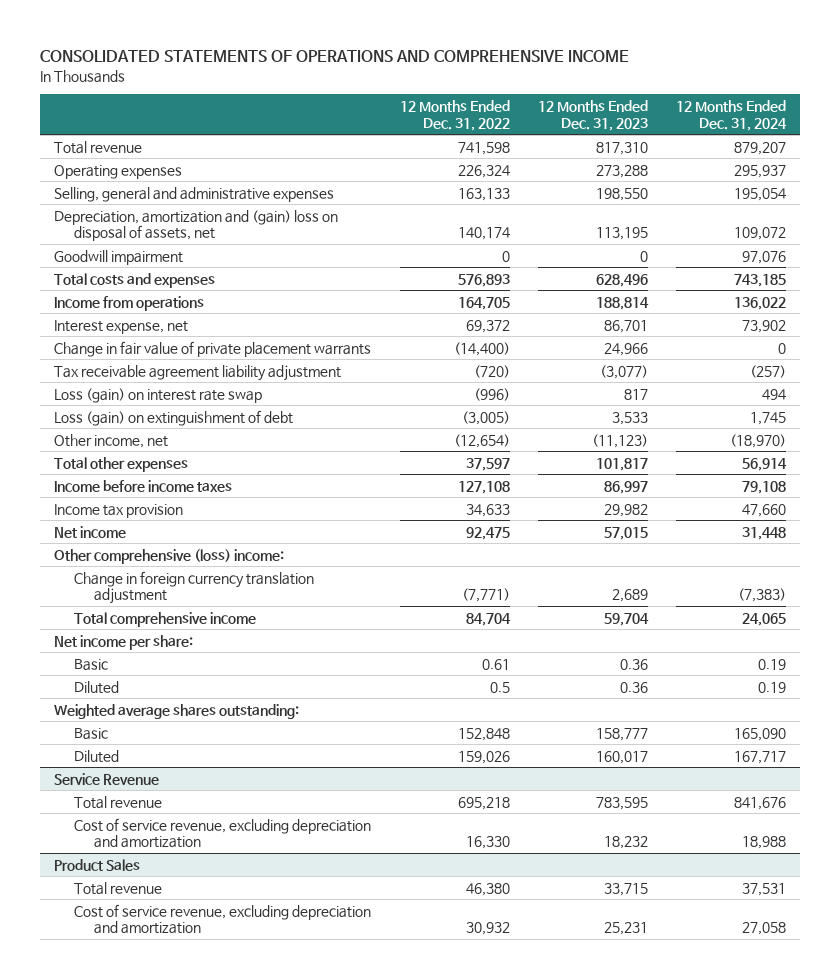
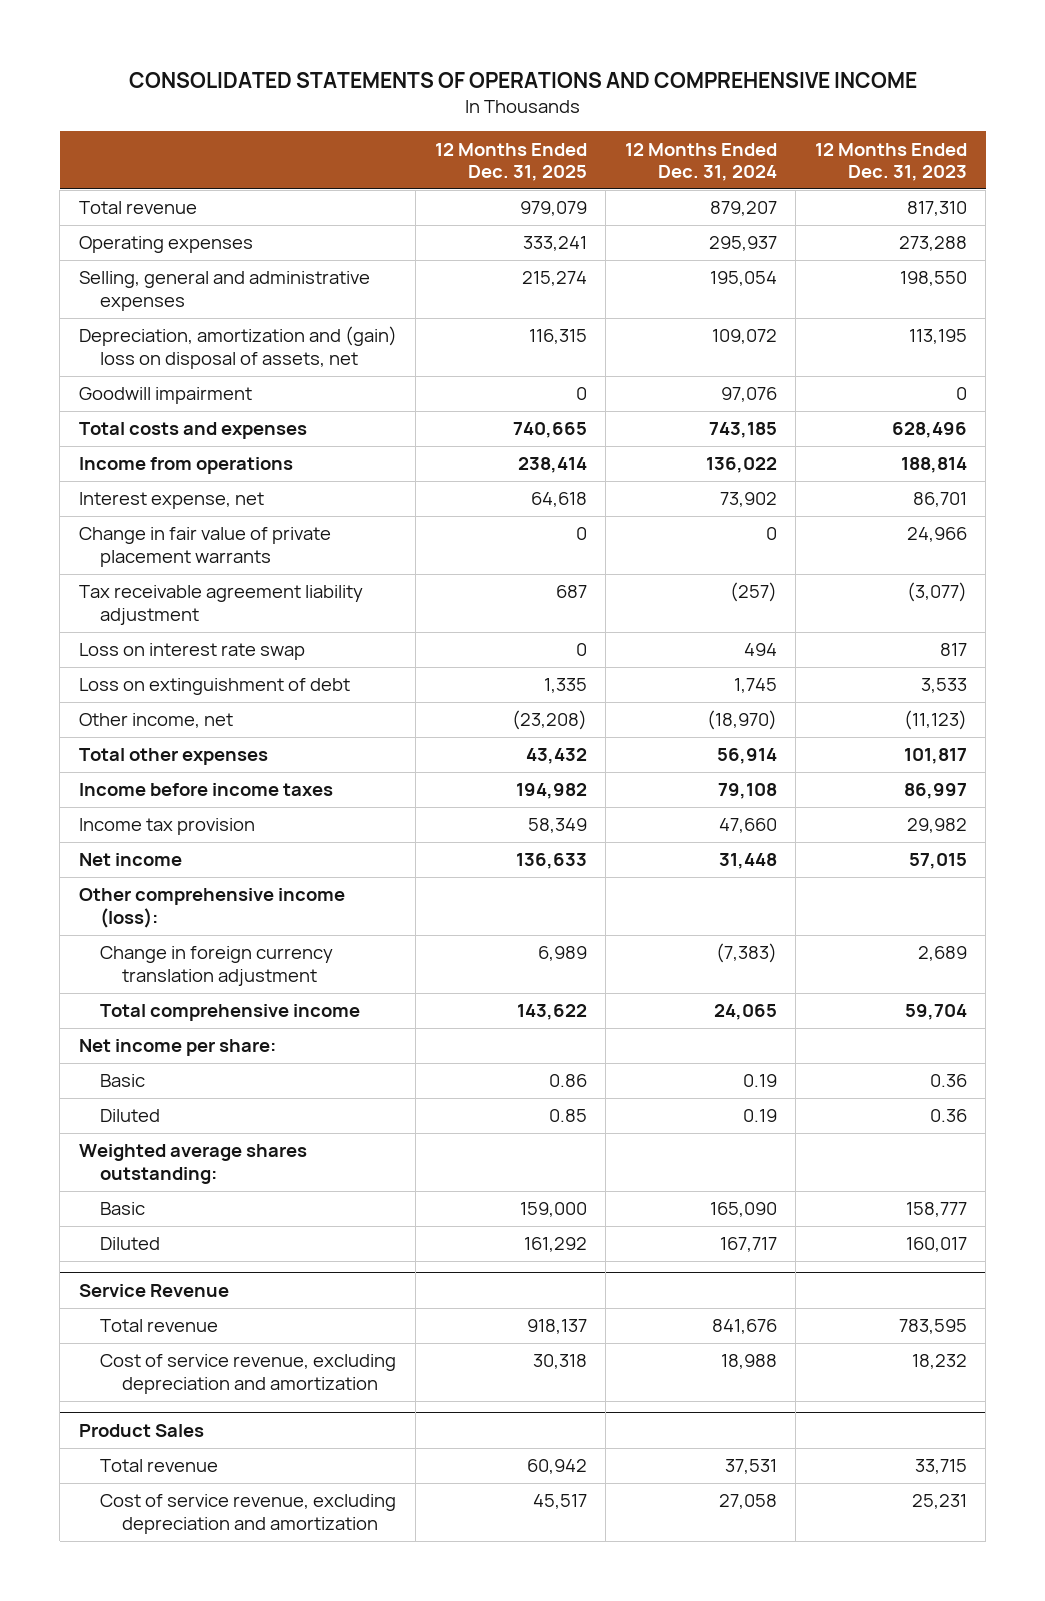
[399,100,510,131] 12 Months Ended Dec. 31, 2022 -> none
none -> [434,142,587,181] 12 Months Ended Dec. 31, 2025
[54,387,263,403] Loss (gain) on interest rate swap -> [78,643,305,661] Loss on interest rate swap
[54,409,294,426] Loss (gain) on extinguishment of debt -> [78,678,350,696] Loss on extinguishment of debt
[54,548,285,564] Other comprehensive (loss) income: -> [78,888,345,928] Other comprehensive income (loss):

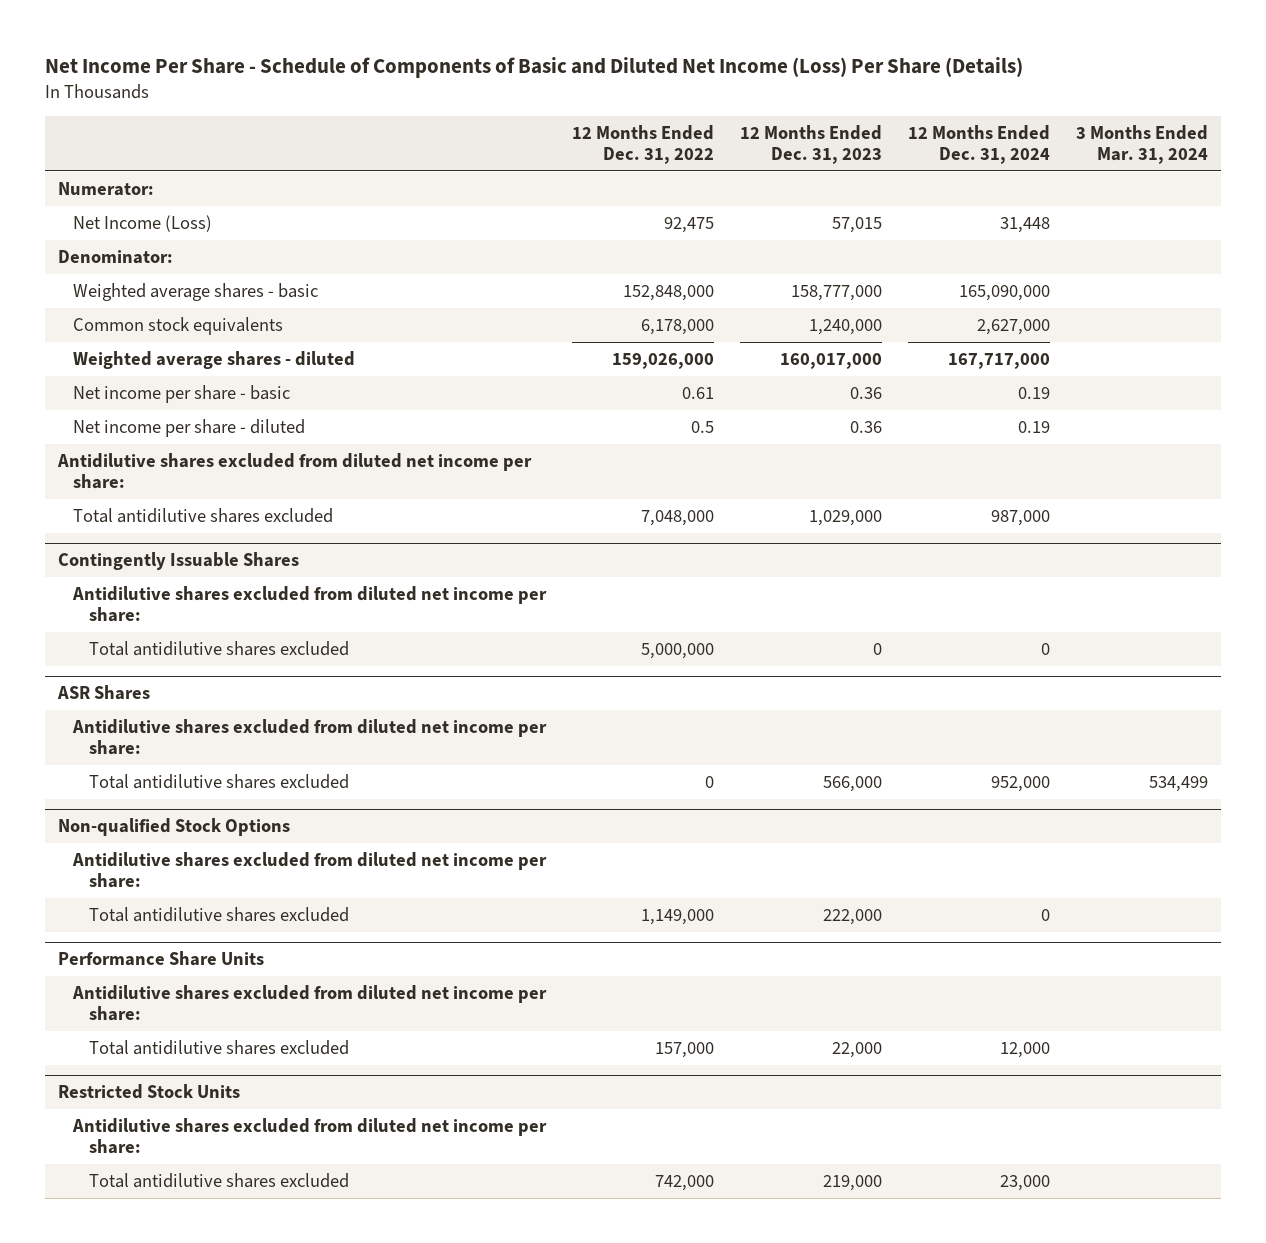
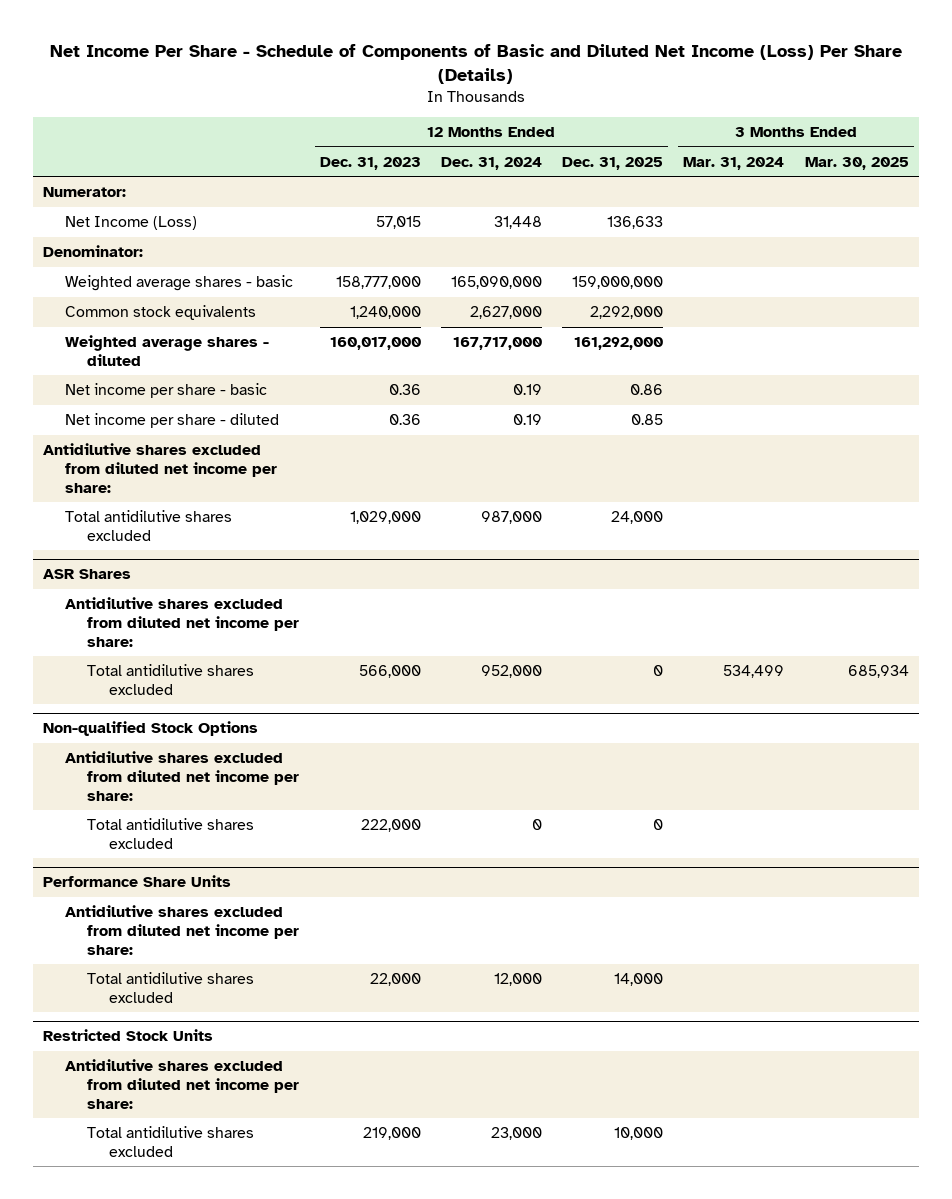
[572,125,715,165] 12 Months Ended Dec. 31, 2022 -> none
none -> [562,156,664,170] Dec. 31, 2025
none -> [804,156,909,170] Mar. 30, 2025
[57,552,299,571] Contingently Issuable Shares -> none
[72,585,548,622] Antidilutive shares excluded from diluted net income per share: -> none
[88,640,349,656] Total antidilutive shares excluded -> none

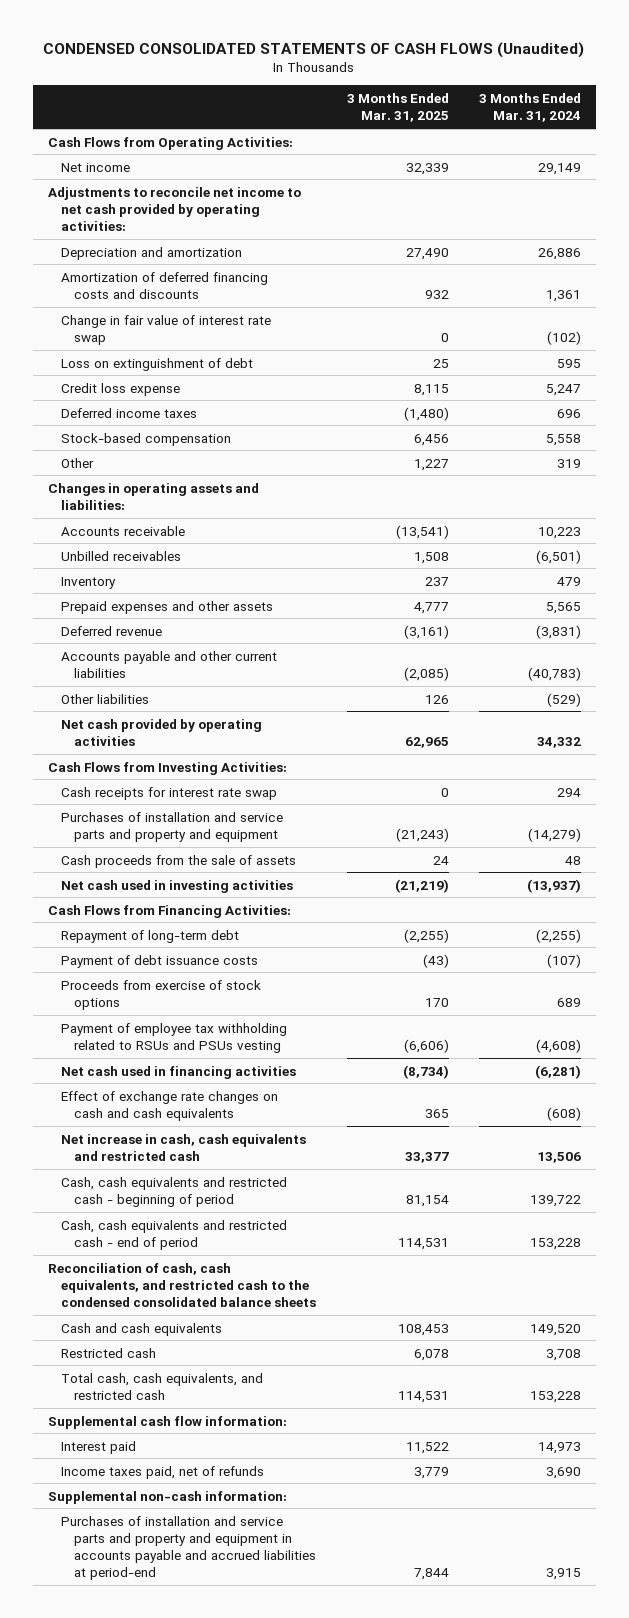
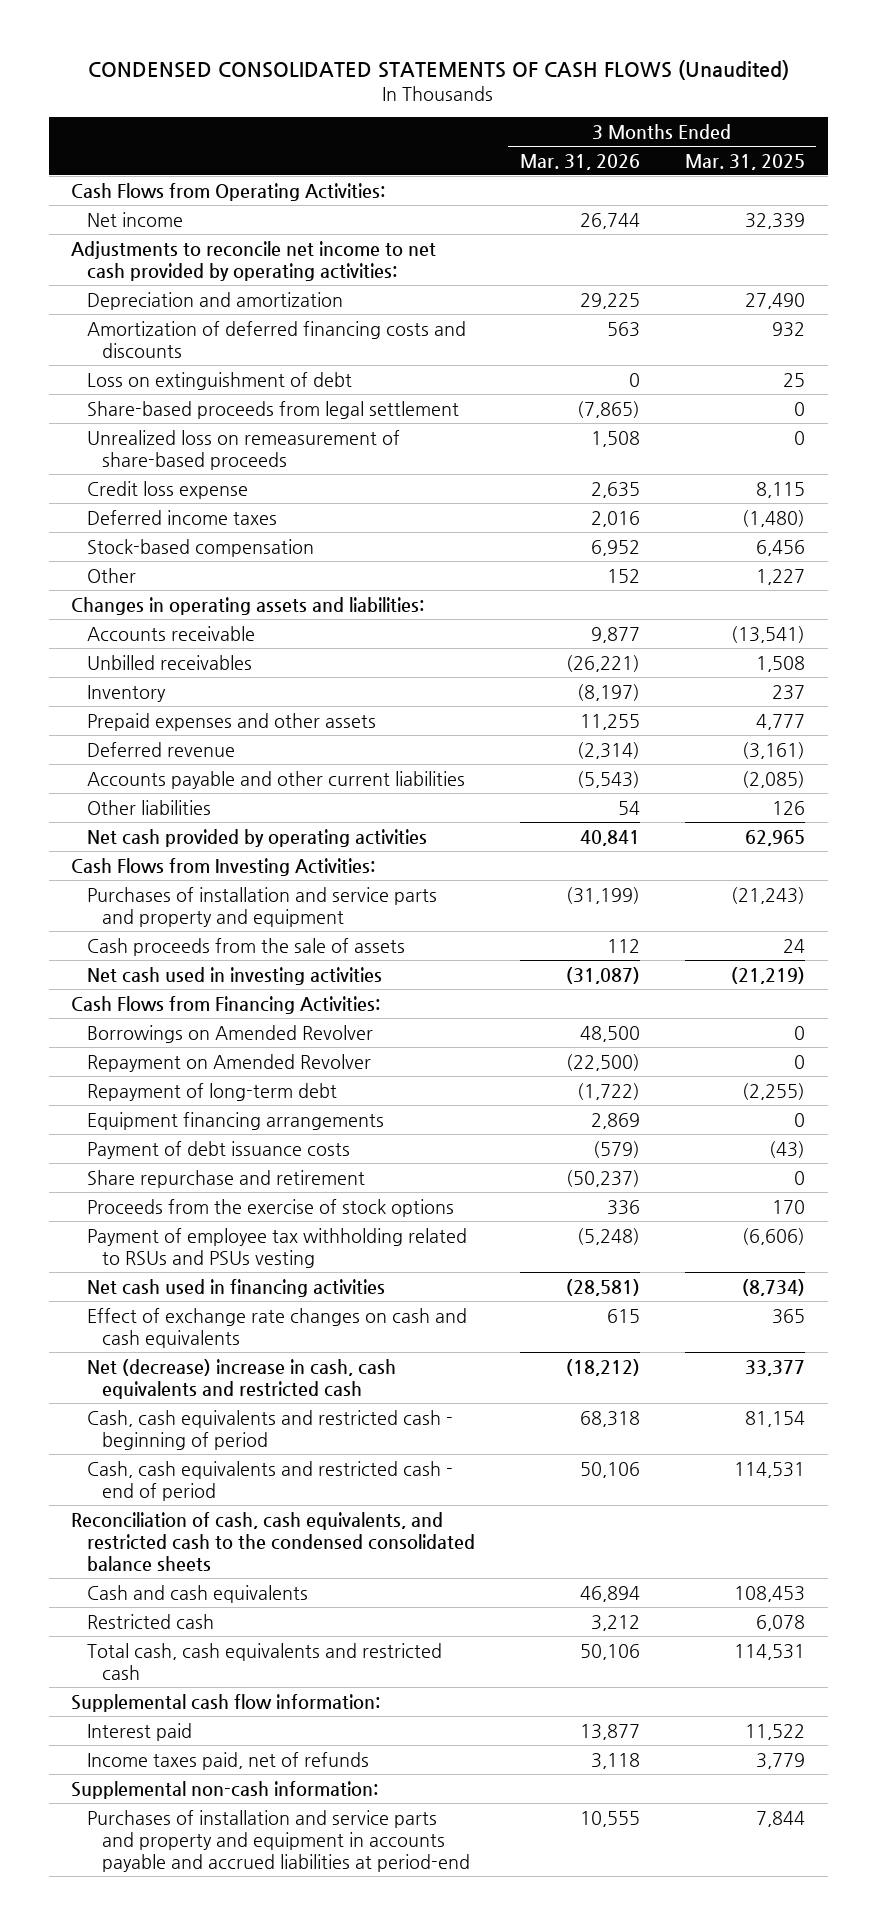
[478,92,581,123] 3 Months Ended Mar. 31, 2024 -> none
none -> [519,153,640,170] Mar. 31, 2026
[61,314,272,345] Change in fair value of interest rate swap -> none
none -> [86,400,459,419] Share-based proceeds from legal settlement
none -> [86,429,400,470] Unrealized loss on remeasurement of share-based proceeds
[61,786,278,800] Cash receipts for interest rate swap -> none
none -> [86,1024,373,1043] Borrowings on Amended Revolver
none -> [86,1053,371,1072] Repayment on Amended Revolver
none -> [86,1111,384,1130] Equipment financing arrangements
none -> [86,1169,365,1188] Share repurchase and retirement
[61,979,262,1010] Proceeds from exercise of stock options -> [86,1198,454,1217] Proceeds from the exercise of stock options
[61,1133,307,1161] Net increase in cash, cash equivalents and restricted cash -> [86,1358,396,1399] Net (decrease) increase in cash, cash equivalents and restricted cash
[61,1372,264,1400] Total cash, cash equivalents, and restricted cash -> [86,1642,442,1680] Total cash, cash equivalents and restricted cash

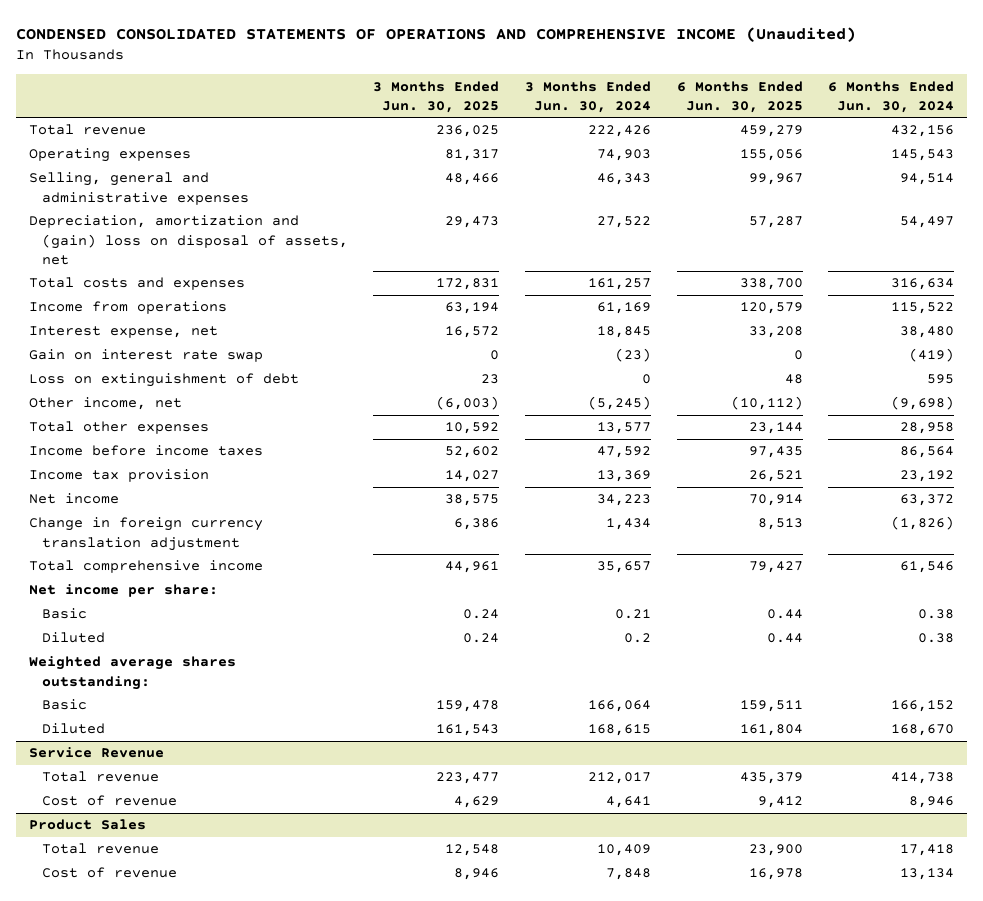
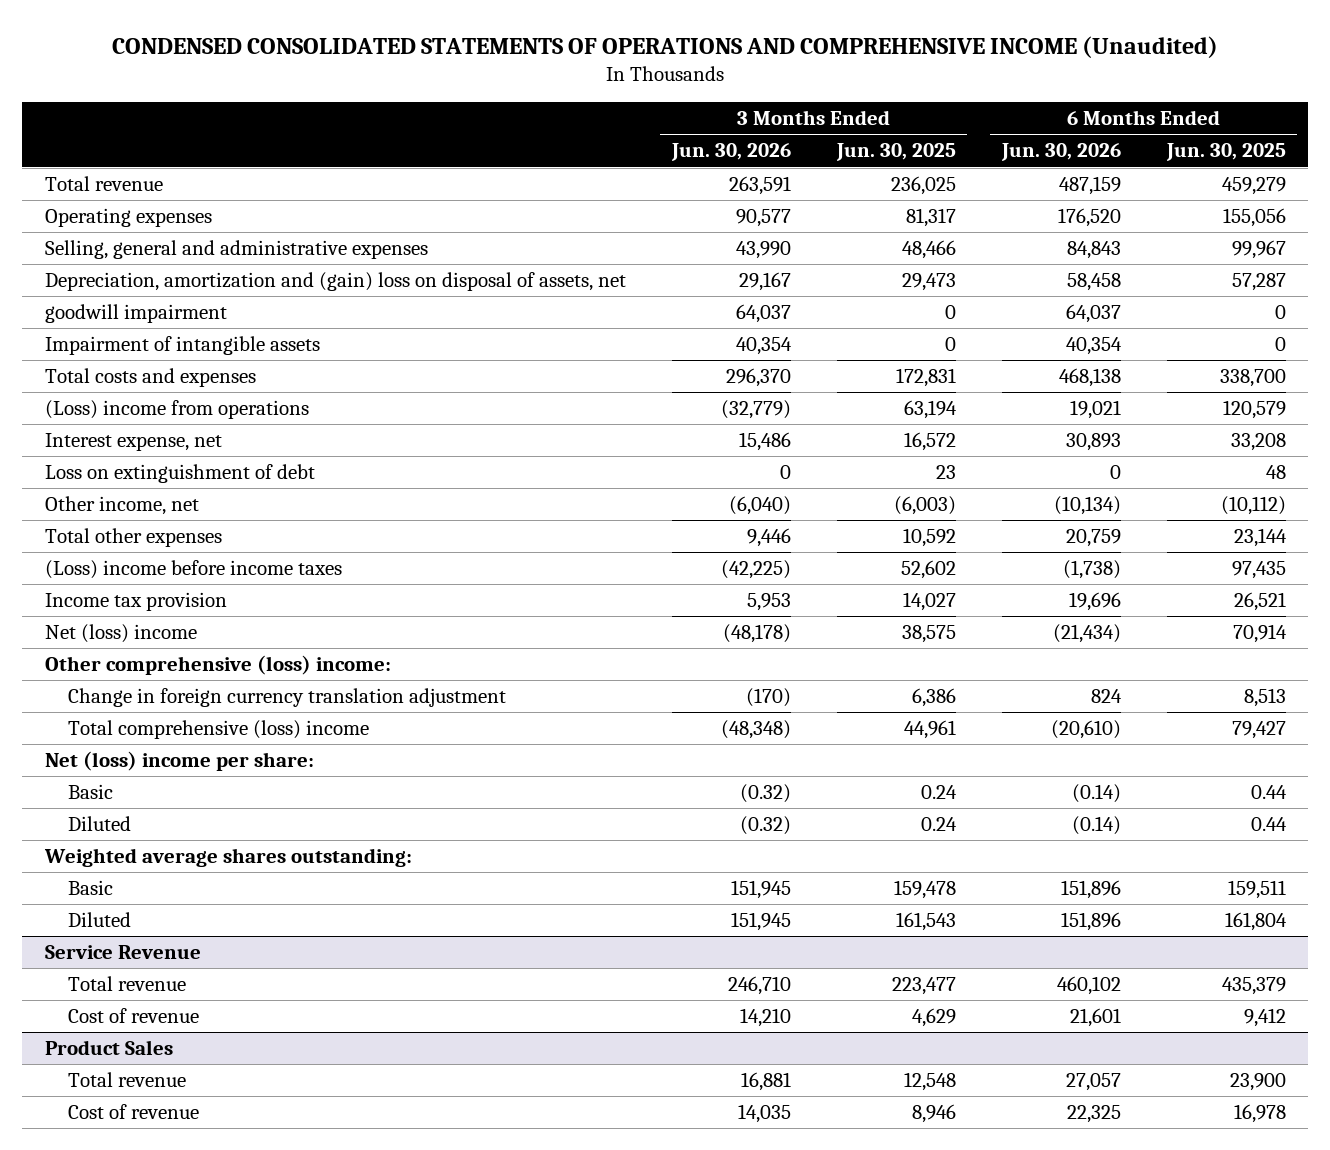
[524,80,651,114] 3 Months Ended Jun. 30, 2024 -> none
[828,80,955,114] 6 Months Ended Jun. 30, 2024 -> none
none -> [670,143,791,162] Jun. 30, 2026
none -> [1000,143,1121,162] Jun. 30, 2026
none -> [44,304,227,324] goodwill impairment
none -> [44,336,320,356] Impairment of intangible assets
[28,301,227,315] Income from operations -> [44,400,309,420] (Loss) income from operations
[28,349,263,363] Gain on interest rate swap -> none
[28,445,263,457] Income before income taxes -> [44,560,342,580] (Loss) income before income taxes
[28,493,119,505] Net income -> [44,624,197,644] Net (loss) income
none -> [44,655,391,676] Other comprehensive (loss) income:
[28,560,263,574] Total comprehensive income -> [68,720,370,740] Total comprehensive (loss) income
[28,584,218,598] Net income per share: -> [44,751,314,772] Net (loss) income per share:

